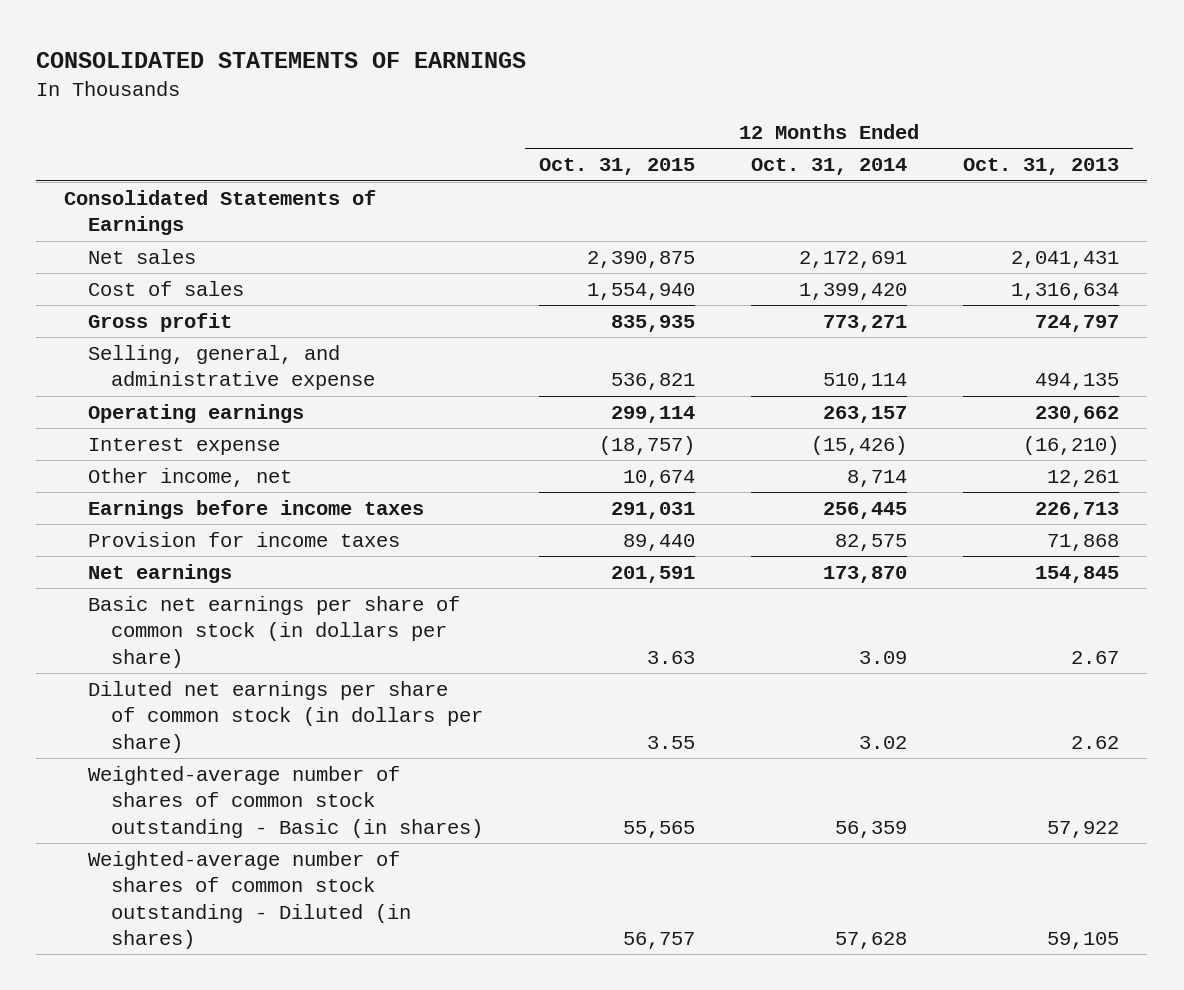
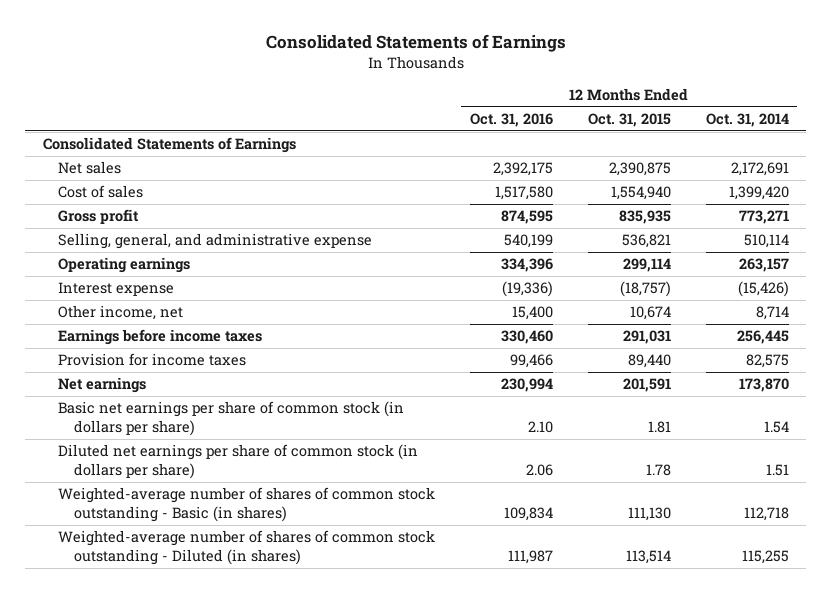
[36,52,527,69] CONSOLIDATED STATEMENTS OF EARNINGS -> [265,33,566,52] Consolidated Statements of Earnings
[963,158,1120,176] Oct. 31, 2013 -> none
none -> [470,112,554,127] Oct. 31, 2016
[646,650,695,664] 3.63 -> [647,421,671,434] 1.81
[859,650,908,664] 3.09 -> [763,421,789,434] 1.54
[646,735,695,749] 3.55 -> [645,464,671,477] 1.78
[859,735,908,749] 3.02 -> [765,464,789,477] 1.51
[622,820,695,838] 55,565 -> [627,507,671,522] 111,130
[835,820,908,838] 56,359 -> [743,507,789,522] 112,718
[622,931,695,949] 56,757 -> [625,550,671,565] 113,514
[835,931,908,949] 57,628 -> [741,550,789,565] 115,255

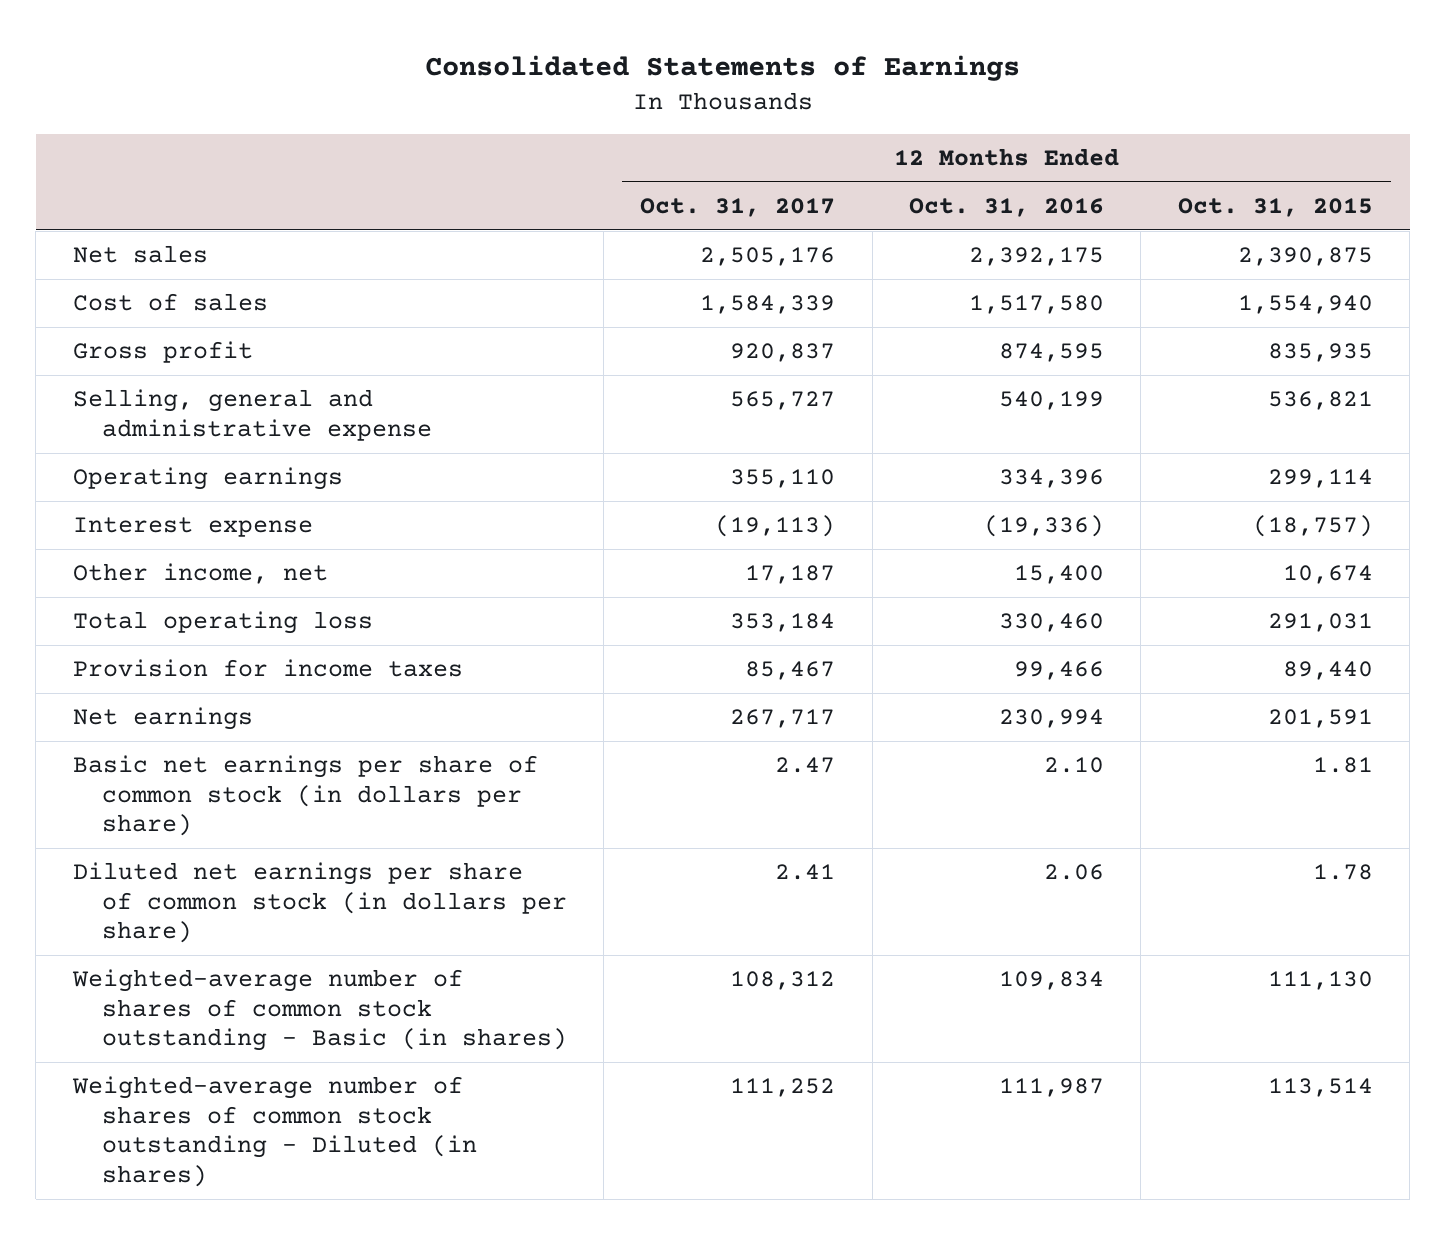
[705,112,789,127] Oct. 31, 2014 -> none
none -> [640,198,836,218] Oct. 31, 2017
[42,137,296,154] Consolidated Statements of Earnings -> none
[58,233,373,250] Selling, general, and administrative expense -> [72,389,432,441] Selling, general and administrative expense
[58,329,263,346] Earnings before income taxes -> [72,611,373,635] Total operating loss

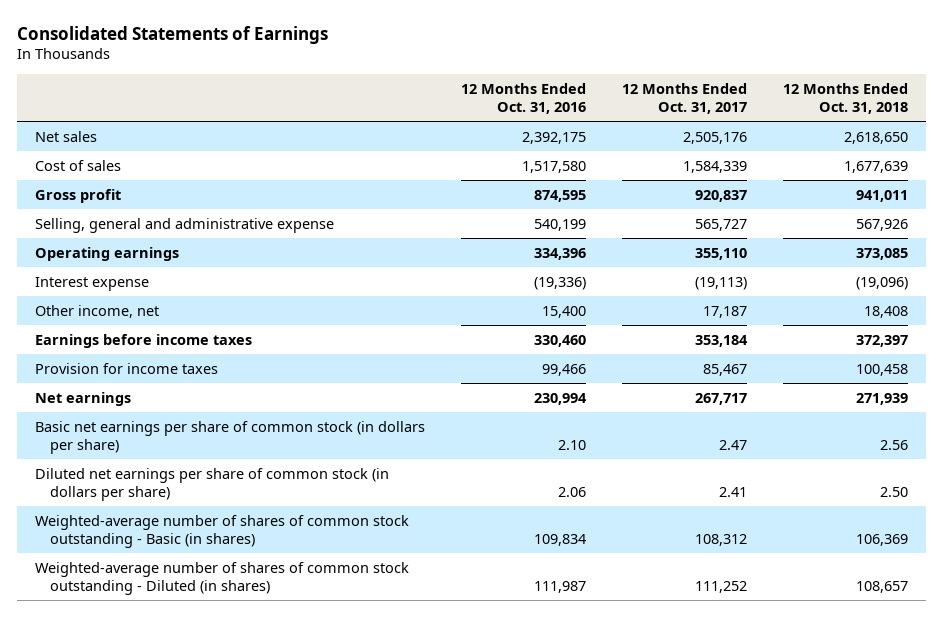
[1177,198,1373,218] Oct. 31, 2015 -> none
none -> [783,82,909,115] 12 Months Ended Oct. 31, 2018
[72,611,373,635] Total operating loss -> [35,333,253,348] Earnings before income taxes

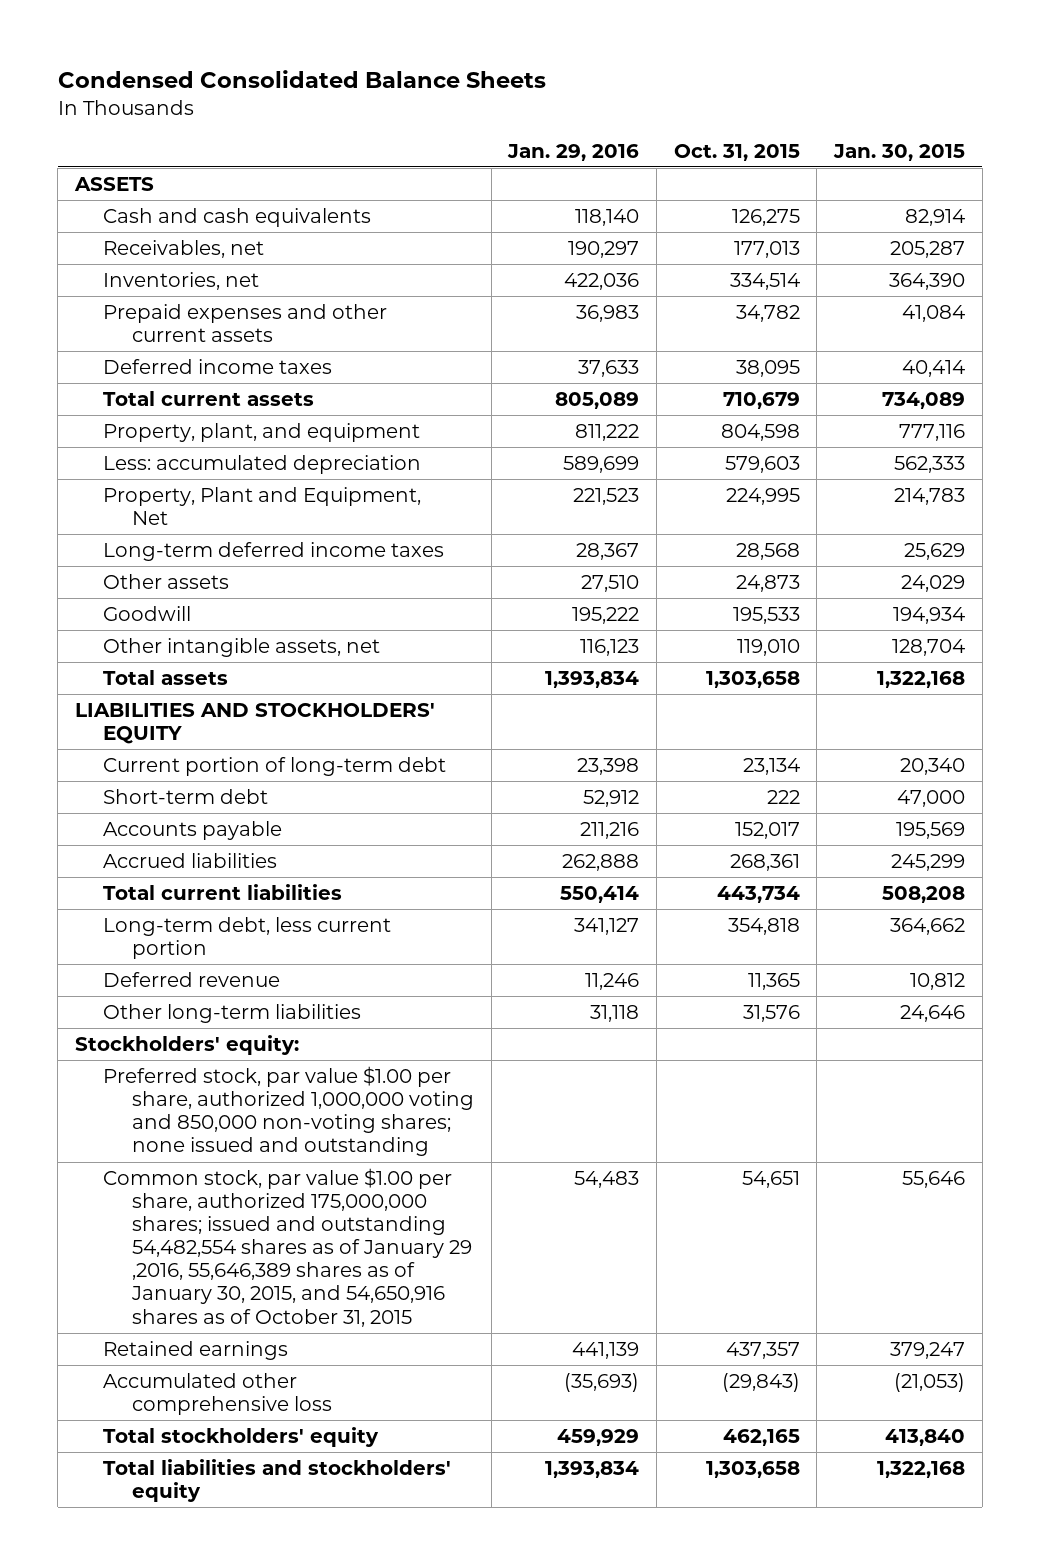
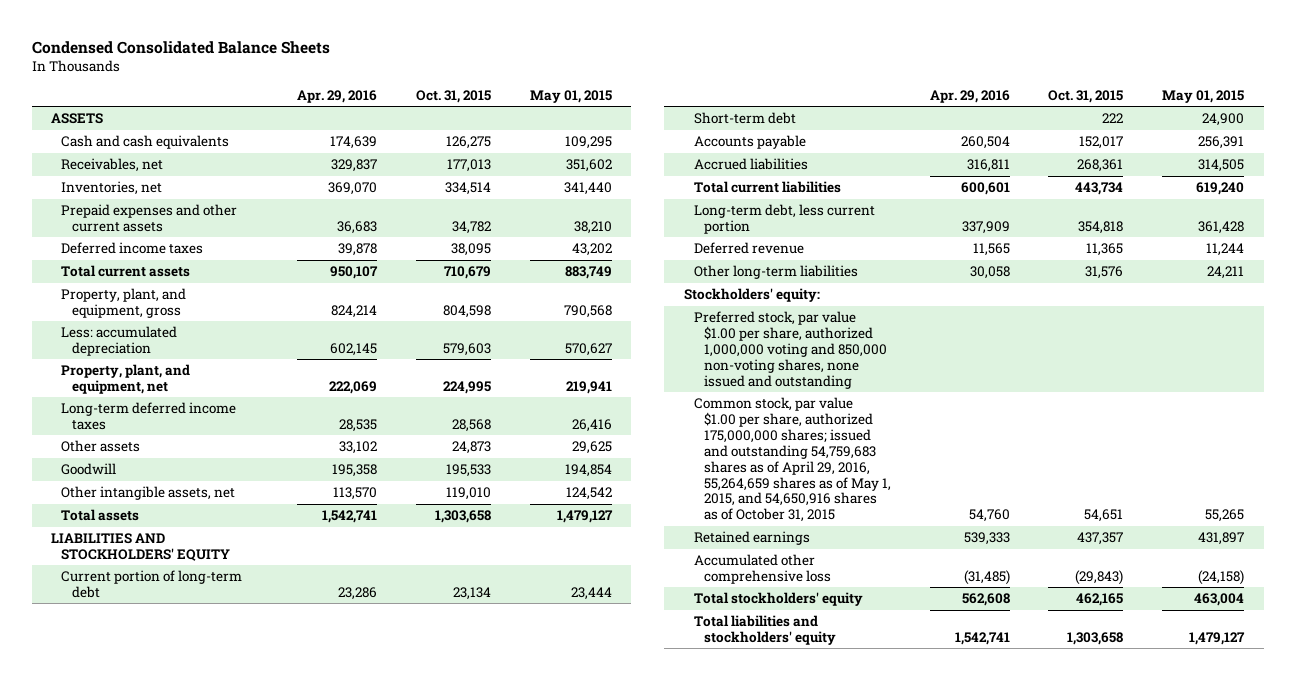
[507,143,640,161] Jan. 29, 2016 -> none
[833,143,966,161] Jan. 30, 2015 -> none
none -> [297,89,378,103] Apr. 29, 2016
none -> [529,89,612,103] May 01, 2015
[103,423,421,443] Property, plant, and equipment -> [61,288,187,318] Property, plant, and equipment, gross
[103,487,422,526] Property, Plant and Equipment, Net -> [61,364,191,394] Property, plant, and equipment, net
[103,1066,475,1157] Preferred stock, par value $1.00 per share, authorized 1,000,000 voting and 850,000 non-voting shares; none issued and outstanding -> [693,311,887,389] Preferred stock, par value $1.00 per share, authorized 1,000,000 voting and 850,000 non-voting shares, none issued and outstanding
[103,1168,473,1327] Common stock, par value $1.00 per share, authorized 175,000,000 shares; issued and outstanding 54,482,554 shares as of January 29 ,2016, 55,646,389 shares as of January 30, 2015, and 54,650,916 shares as of October 31, 2015 -> [693,397,891,523] Common stock, par value $1.00 per share, authorized 175,000,000 shares; issued and outstanding 54,759,683 shares as of April 29, 2016, 55,264,659 shares as of May 1, 2015, and 54,650,916 shares as of October 31, 2015

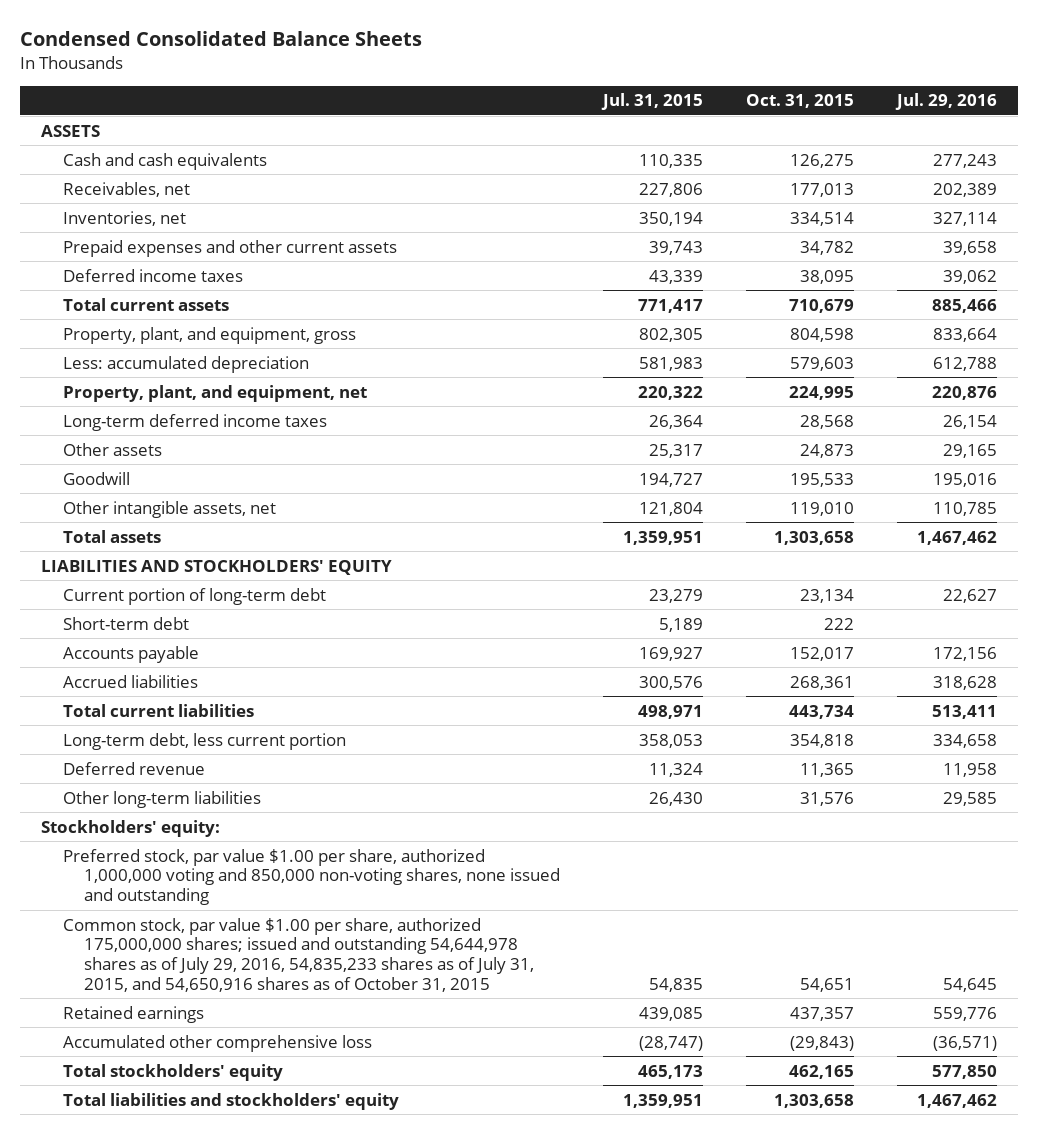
[297,89,378,103] Apr. 29, 2016 -> none
[529,89,612,103] May 01, 2015 -> none
none -> [601,93,704,111] Jul. 31, 2015
none -> [894,93,997,111] Jul. 29, 2016
[693,397,891,523] Common stock, par value $1.00 per share, authorized 175,000,000 shares; issued and outstanding 54,759,683 shares as of April 29, 2016, 55,264,659 shares as of May 1, 2015, and 54,650,916 shares as of October 31, 2015 -> [62,917,535,992] Common stock, par value $1.00 per share, authorized 175,000,000 shares; issued and outstanding 54,644,978 shares as of July 29, 2016, 54,835,233 shares as of July 31, 2015, and 54,650,916 shares as of October 31, 2015

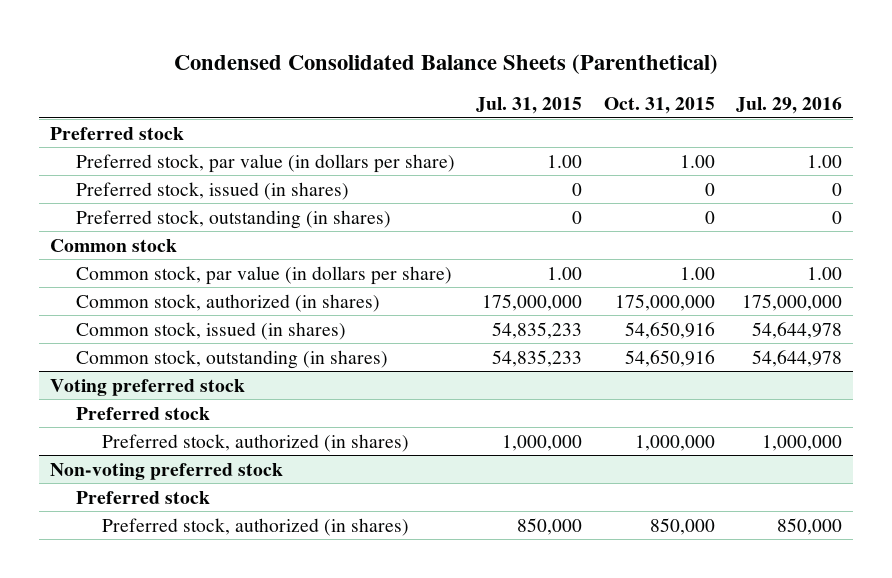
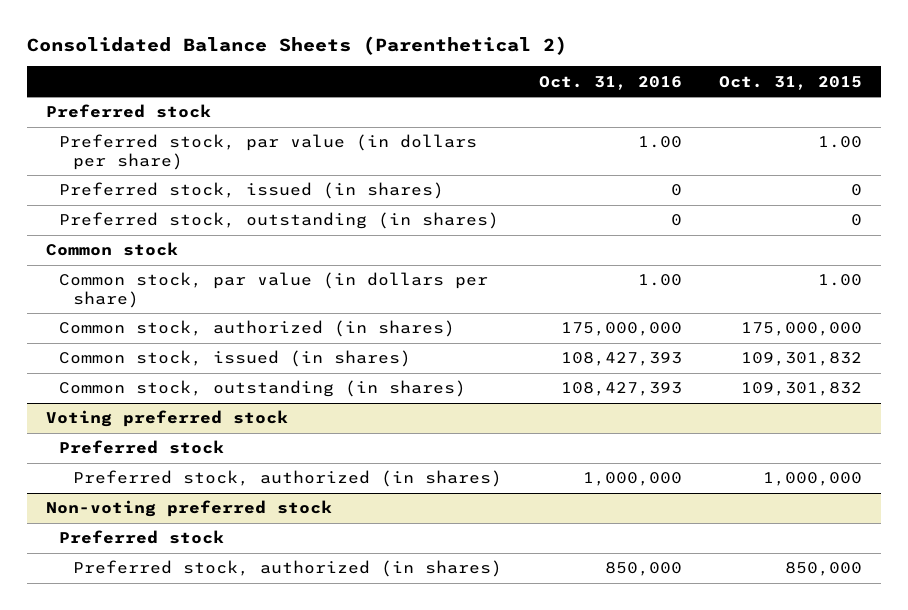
[174,53,719,74] Condensed Consolidated Balance Sheets (Parenthetical) -> [27,36,568,56] Consolidated Balance Sheets (Parenthetical 2)
[476,97,583,115] Jul. 31, 2015 -> none
[736,97,843,115] Jul. 29, 2016 -> none
none -> [538,75,682,90] Oct. 31, 2016
[624,321,715,339] 54,650,916 -> [741,352,863,367] 109,301,832
[624,349,715,367] 54,650,916 -> [741,382,863,397] 109,301,832

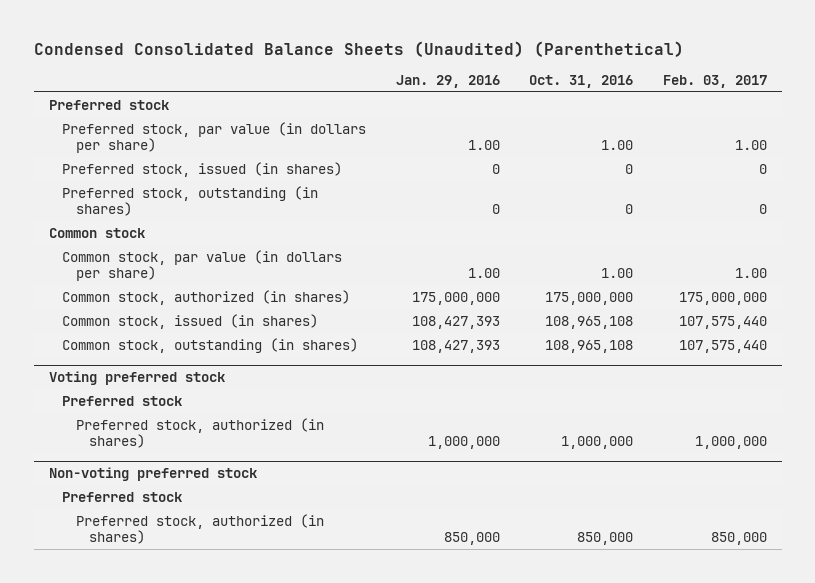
[27,36,568,56] Consolidated Balance Sheets (Parenthetical 2) -> [33,40,684,57] Condensed Consolidated Balance Sheets (Unaudited) (Parenthetical)
[719,75,863,90] Oct. 31, 2015 -> none
none -> [395,74,500,88] Jan. 29, 2016
none -> [662,74,767,88] Feb. 03, 2017
[560,352,682,367] 108,427,393 -> [545,315,634,329] 108,965,108
[560,382,682,397] 108,427,393 -> [545,339,634,353] 108,965,108

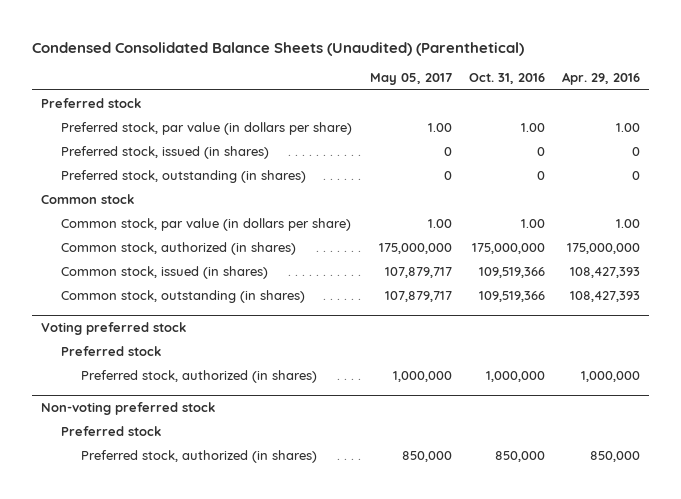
[395,74,500,88] Jan. 29, 2016 -> none
[662,74,767,88] Feb. 03, 2017 -> none
none -> [369,73,452,86] May 05, 2017
none -> [562,72,641,86] Apr. 29, 2016
[545,315,634,329] 108,965,108 -> [478,266,545,278] 109,519,366
[545,339,634,353] 108,965,108 -> [478,290,545,302] 109,519,366

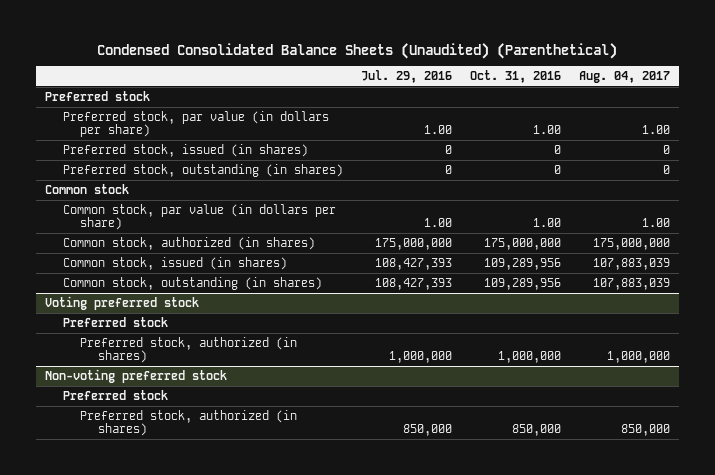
[369,73,452,86] May 05, 2017 -> none
[562,72,641,86] Apr. 29, 2016 -> none
none -> [360,70,452,84] Jul. 29, 2016
none -> [578,71,670,84] Aug. 04, 2017
[478,266,545,278] 109,519,366 -> [483,257,561,270] 109,289,956
[478,290,545,302] 109,519,366 -> [483,277,561,290] 109,289,956

